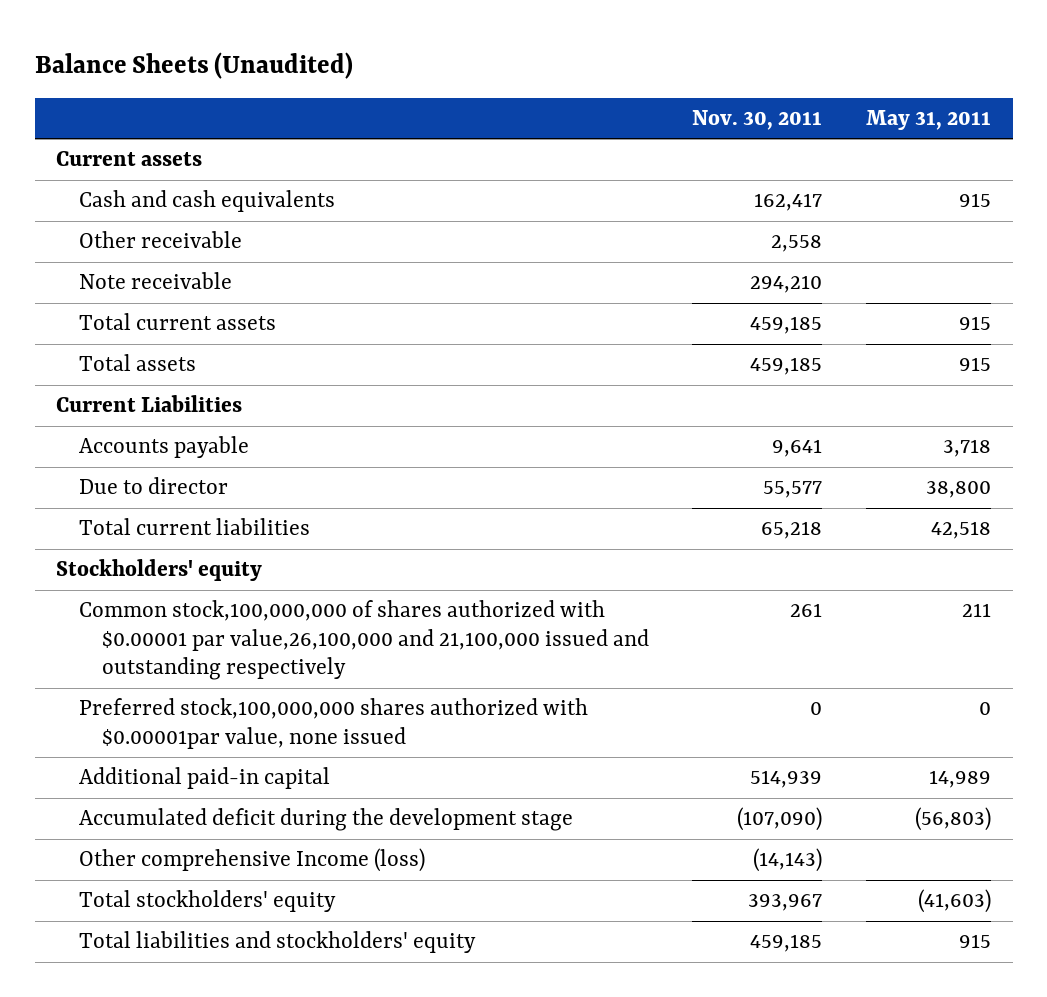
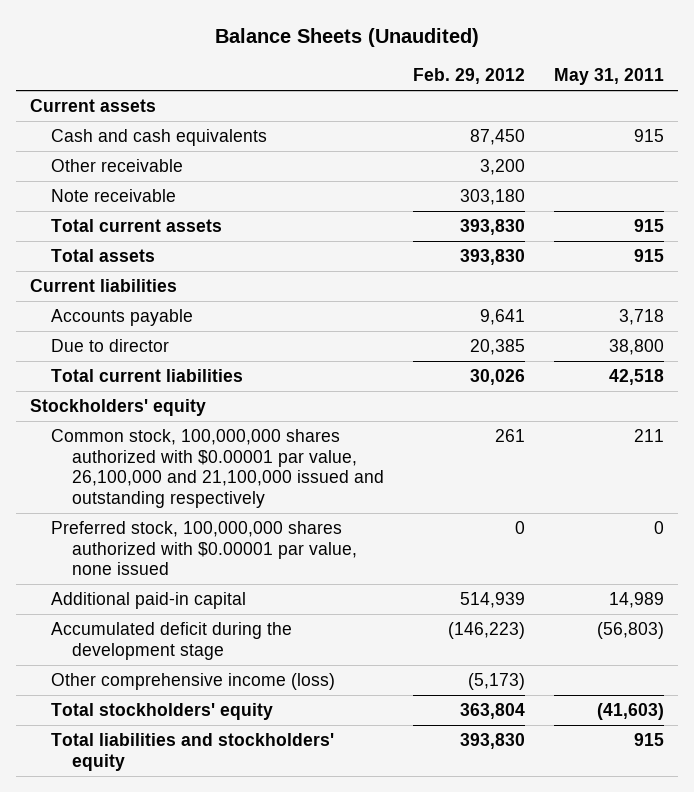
[692,110,823,131] Nov. 30, 2011 -> none
none -> [412,68,525,85] Feb. 29, 2012
[56,395,243,413] Current Liabilities -> [30,279,178,293] Current liabilities
[79,600,649,681] Common stock,100,000,000 of shares authorized with $0.00001 par value,26,100,000 and 21,100,000 issued and outstanding respectively -> [51,429,384,508] Common stock, 100,000,000 shares authorized with $0.00001 par value, 26,100,000 and 21,100,000 issued and outstanding respectively
[79,698,589,749] Preferred stock,100,000,000 shares authorized with $0.00001par value, none issued -> [51,521,357,576] Preferred stock, 100,000,000 shares authorized with $0.00001 par value, none issued
[79,848,426,873] Other comprehensive Income (loss) -> [51,673,336,691] Other comprehensive income (loss)

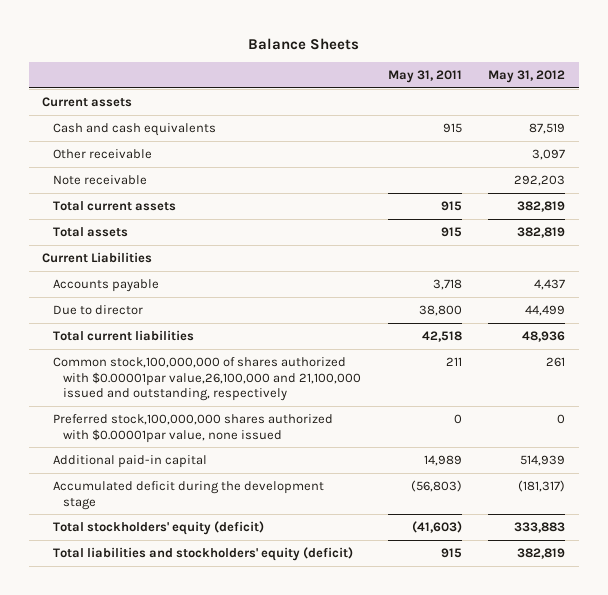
[215,27,480,47] Balance Sheets (Unaudited) -> [247,38,359,51] Balance Sheets
[412,68,525,85] Feb. 29, 2012 -> none
none -> [488,70,566,84] May 31, 2012
[30,279,178,293] Current liabilities -> [42,251,153,263] Current Liabilities
[30,399,207,417] Stockholders' equity -> none
[51,429,384,508] Common stock, 100,000,000 shares authorized with $0.00001 par value, 26,100,000 and 21,100,000 issued and outstanding respectively -> [52,356,362,402] Common stock,100,000,000 of shares authorized with $0.00001par value,26,100,000 and 21,100,000 issued and outstanding, respectively
[51,521,357,576] Preferred stock, 100,000,000 shares authorized with $0.00001 par value, none issued -> [52,413,333,443] Preferred stock,100,000,000 shares authorized with $0.00001par value, none issued
[51,673,336,691] Other comprehensive income (loss) -> none
[51,703,274,721] Total stockholders' equity -> [52,520,264,535] Total stockholders' equity (deficit)
[51,733,335,771] Total liabilities and stockholders' equity -> [52,546,353,561] Total liabilities and stockholders' equity (deficit)

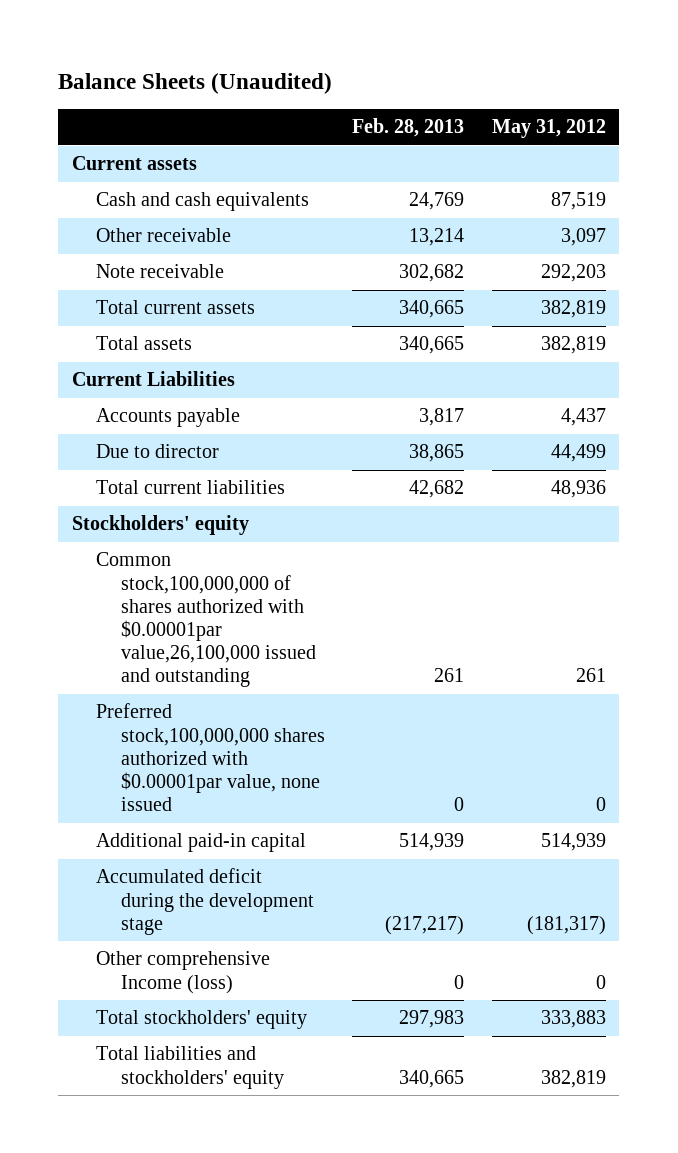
[247,38,359,51] Balance Sheets -> [58,73,333,95] Balance Sheets (Unaudited)
[387,70,462,84] May 31, 2011 -> none
none -> [352,118,465,138] Feb. 28, 2013
none -> [72,515,250,536] Stockholders' equity
[52,356,362,402] Common stock,100,000,000 of shares authorized with $0.00001par value,26,100,000 and 21,100,000 issued and outstanding, respectively -> [96,552,316,688] Common stock,100,000,000 of shares authorized with $0.00001par value,26,100,000 issued and outstanding
none -> [96,951,271,994] Other comprehensive Income (loss)
[52,520,264,535] Total stockholders' equity (deficit) -> [96,1010,308,1030] Total stockholders' equity
[52,546,353,561] Total liabilities and stockholders' equity (deficit) -> [96,1046,284,1089] Total liabilities and stockholders' equity

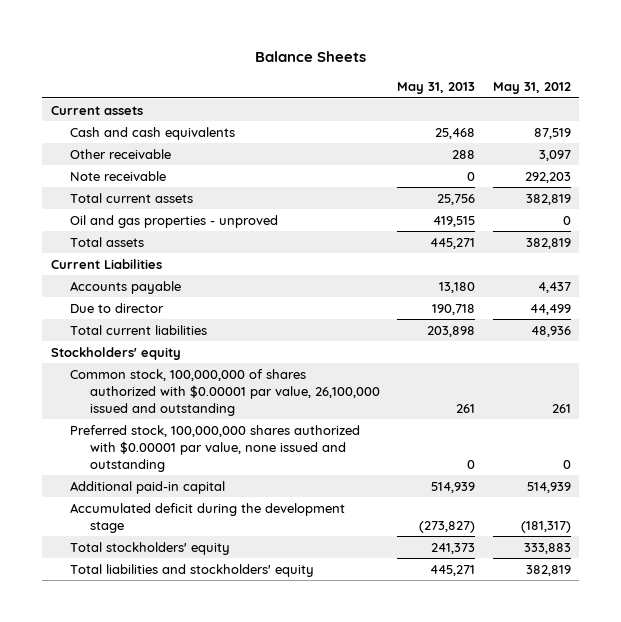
[58,73,333,95] Balance Sheets (Unaudited) -> [254,51,366,63] Balance Sheets
[352,118,465,138] Feb. 28, 2013 -> none
none -> [397,82,476,95] May 31, 2013
none -> [70,214,279,228] Oil and gas properties - unproved
[96,552,316,688] Common stock,100,000,000 of shares authorized with $0.00001par value,26,100,000 issued and outstanding -> [70,368,380,416] Common stock, 100,000,000 of shares authorized with $0.00001 par value, 26,100,000 issued and outstanding
[96,703,325,812] Preferred stock,100,000,000 shares authorized with $0.00001par value, none issued -> [70,424,361,472] Preferred stock, 100,000,000 shares authorized with $0.00001 par value, none issued and outstanding
[96,951,271,994] Other comprehensive Income (loss) -> none

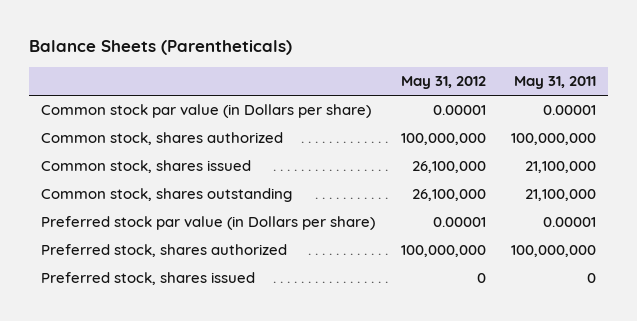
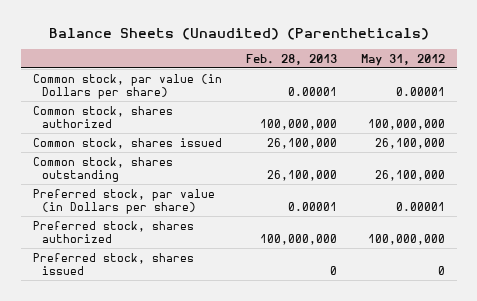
[28,40,292,56] Balance Sheets (Parentheticals) -> [48,27,429,40] Balance Sheets (Unaudited) (Parentheticals)
[513,76,596,90] May 31, 2011 -> none
none -> [245,53,337,65] Feb. 28, 2013
[41,104,372,119] Common stock par value (in Dollars per share) -> [32,73,222,99] Common stock, par value (in Dollars per share)
[41,216,376,231] Preferred stock par value (in Dollars per share) -> [32,188,215,214] Preferred stock, par value (in Dollars per share)

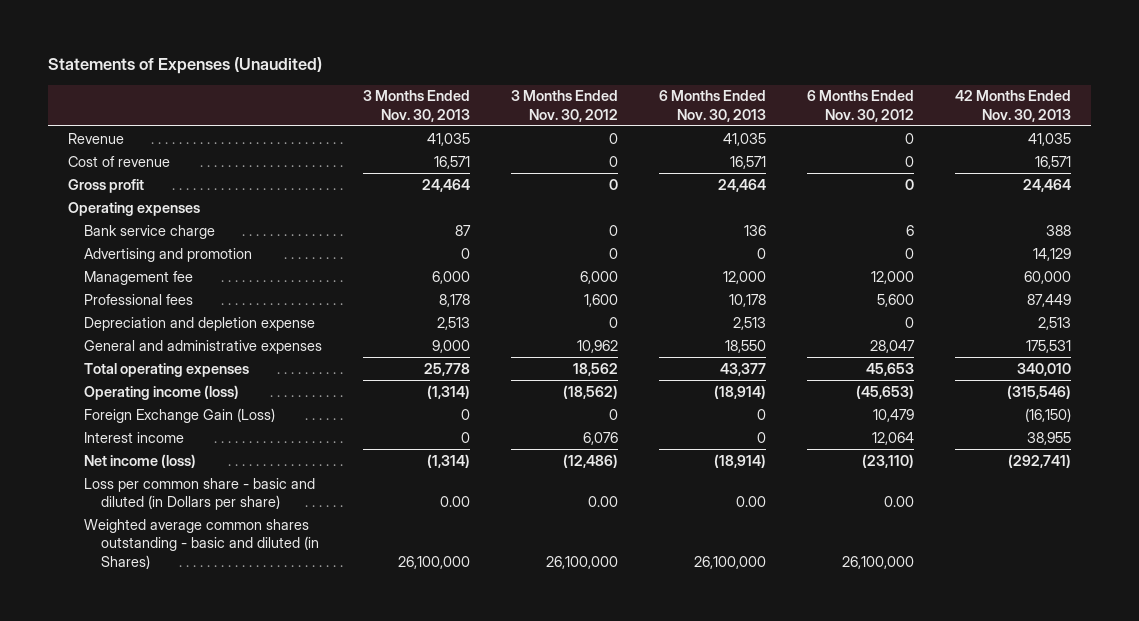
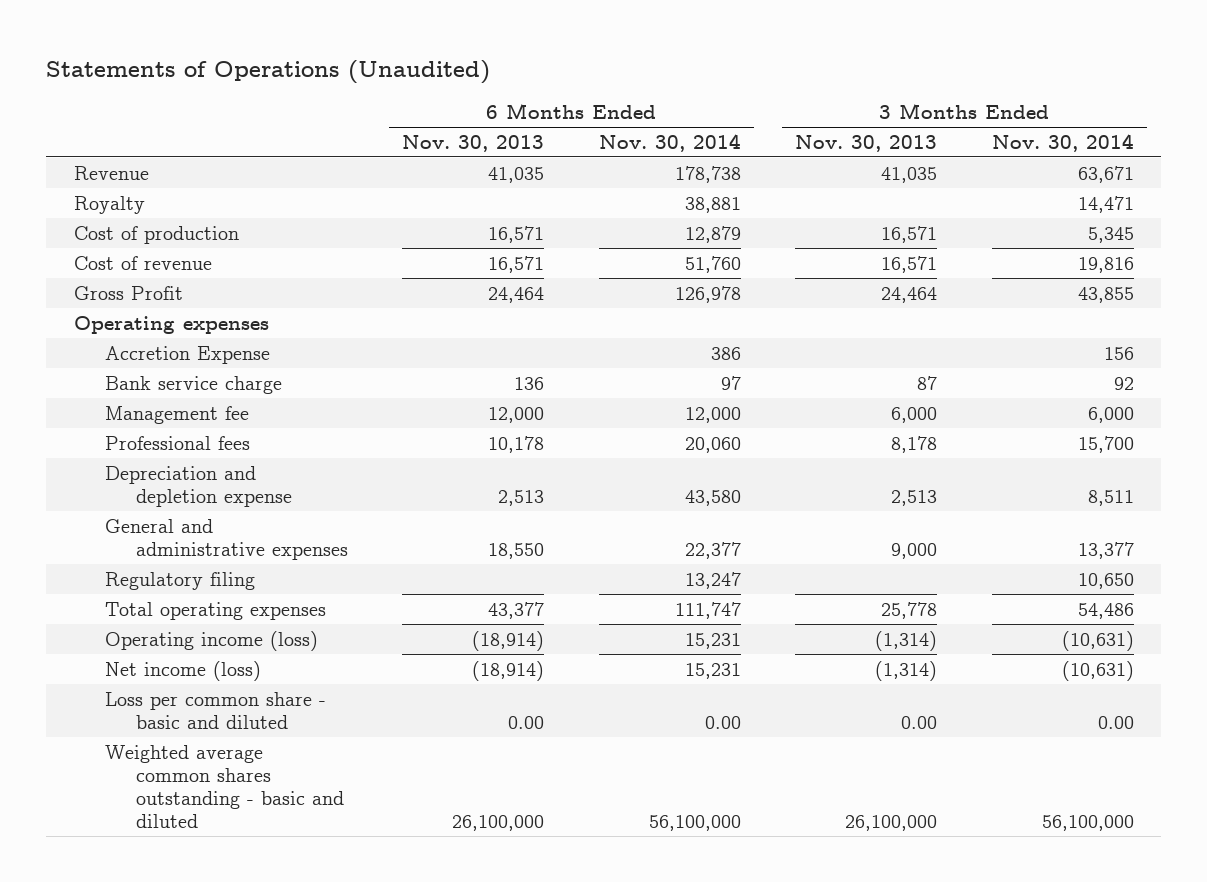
[47,57,322,75] Statements of Expenses (Unaudited) -> [46,60,491,85] Statements of Operations (Unaudited)
[511,90,619,122] 3 Months Ended Nov. 30, 2012 -> none
[806,90,914,122] 6 Months Ended Nov. 30, 2012 -> none
[954,90,1071,122] 42 Months Ended Nov. 30, 2013 -> none
none -> [598,133,741,152] Nov. 30, 2014
none -> [991,133,1134,152] Nov. 30, 2014
none -> [73,195,145,214] Royalty
none -> [73,225,239,244] Cost of production
[68,178,145,193] Gross profit -> [73,285,183,300] Gross Profit
none -> [104,345,270,364] Accretion Expense
[84,247,253,262] Advertising and promotion -> none
none -> [104,571,255,590] Regulatory filing
[84,407,276,423] Foreign Exchange Gain (Loss) -> none
[84,431,185,443] Interest income -> none
[84,477,316,511] Loss per common share - basic and diluted (in Dollars per share) -> [104,691,326,729] Loss per common share - basic and diluted
[84,518,319,569] Weighted average common shares outstanding - basic and diluted (in Shares) -> [104,744,344,829] Weighted average common shares outstanding - basic and diluted

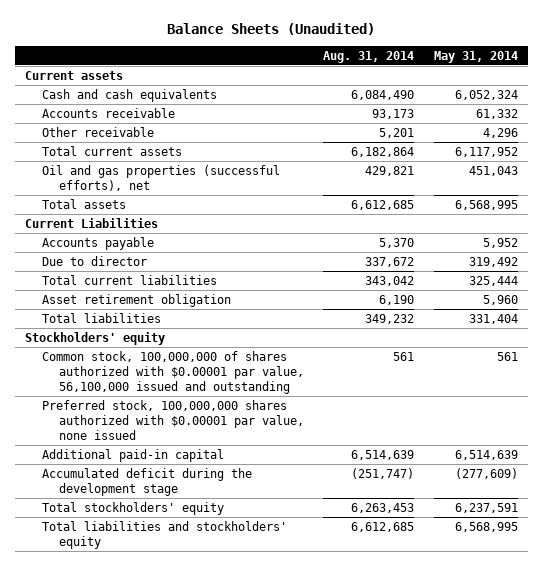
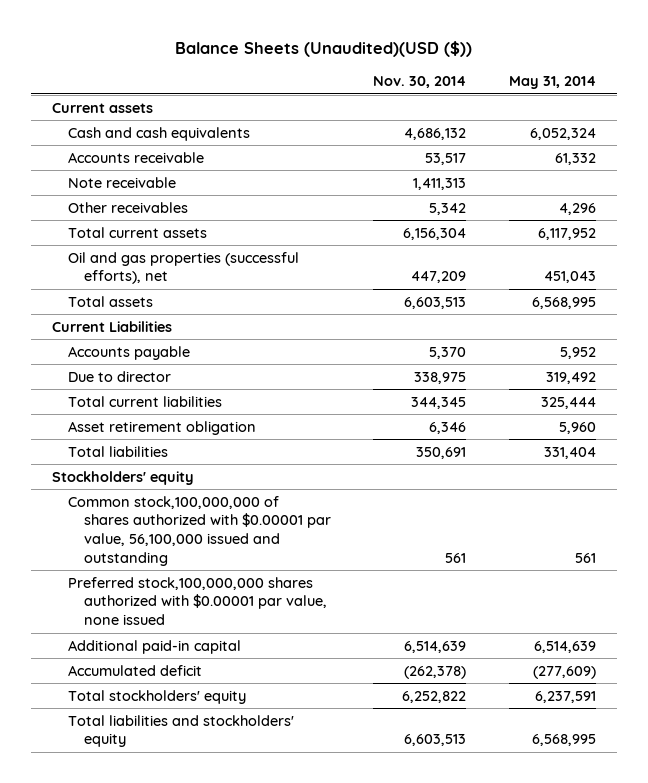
[167,22,376,35] Balance Sheets (Unaudited) -> [175,40,473,57] Balance Sheets (Unaudited)(USD ($))
[323,50,415,63] Aug. 31, 2014 -> none
none -> [373,76,467,89] Nov. 30, 2014
none -> [68,176,177,188] Note receivable
[41,126,154,137] Other receivable -> [68,201,189,213] Other receivables
[41,350,304,395] Common stock, 100,000,000 of shares authorized with $0.00001 par value, 56,100,000 issued and outstanding -> [68,495,331,566] Common stock,100,000,000 of shares authorized with $0.00001 par value, 56,100,000 issued and outstanding
[41,399,304,441] Preferred stock, 100,000,000 shares authorized with $0.00001 par value, none issued -> [68,576,327,626] Preferred stock,100,000,000 shares authorized with $0.00001 par value, none issued
[41,467,252,496] Accumulated deficit during the development stage -> [68,664,203,676] Accumulated deficit

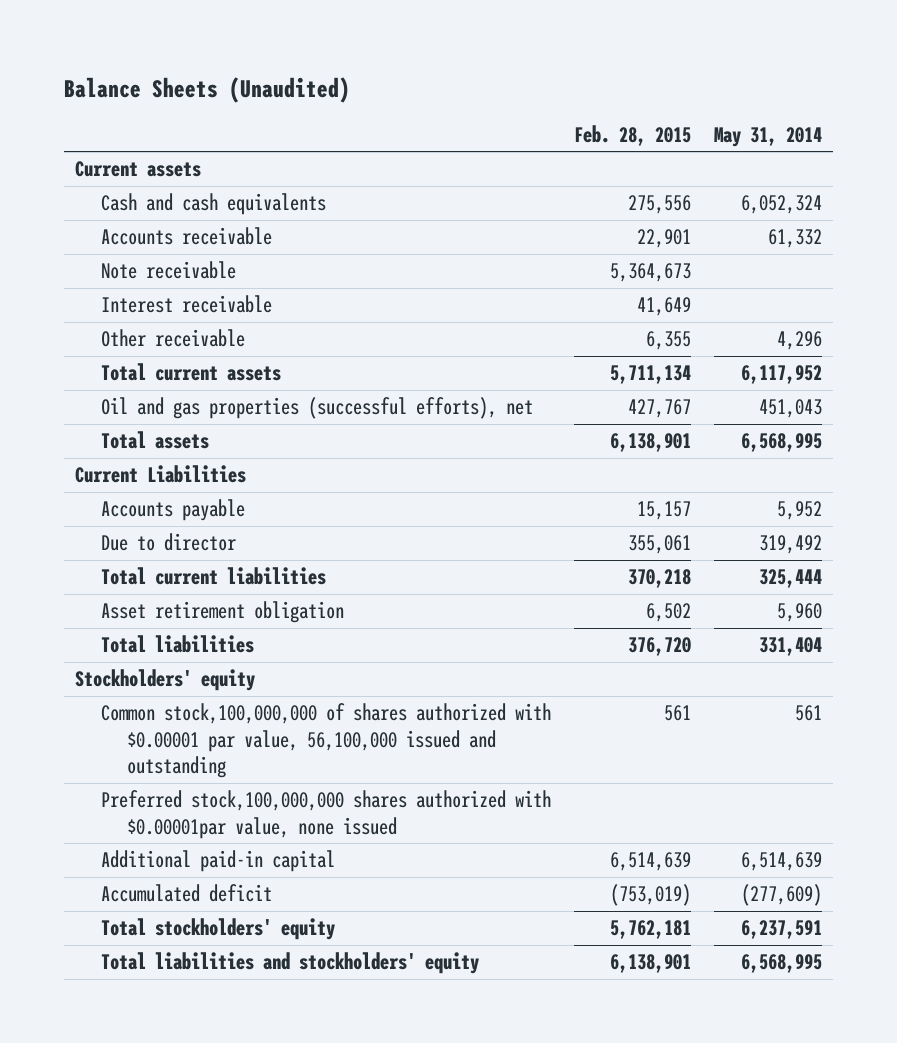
[175,40,473,57] Balance Sheets (Unaudited)(USD ($)) -> [63,76,350,103] Balance Sheets (Unaudited)
[373,76,467,89] Nov. 30, 2014 -> none
none -> [574,124,692,146] Feb. 28, 2015
none -> [101,295,273,314] Interest receivable
[68,201,189,213] Other receivables -> [101,329,246,348] Other receivable
[68,576,327,626] Preferred stock,100,000,000 shares authorized with $0.00001 par value, none issued -> [101,790,552,839] Preferred stock,100,000,000 shares authorized with $0.00001par value, none issued

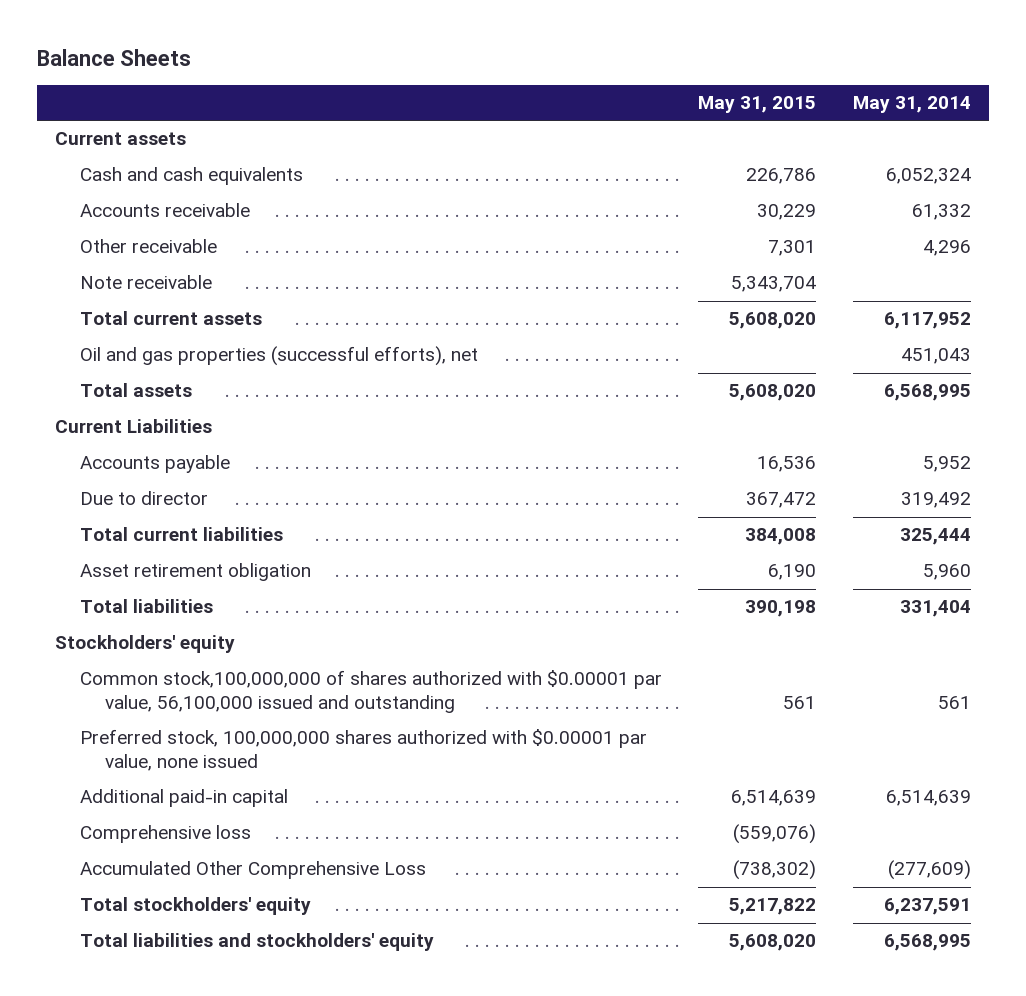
[63,76,350,103] Balance Sheets (Unaudited) -> [36,48,191,66] Balance Sheets
[574,124,692,146] Feb. 28, 2015 -> none
none -> [698,96,817,114] May 31, 2015
[101,295,273,314] Interest receivable -> none
[101,261,237,280] Note receivable -> [79,275,212,290] Note receivable
[101,790,552,839] Preferred stock,100,000,000 shares authorized with $0.00001par value, none issued -> [79,729,647,772] Preferred stock, 100,000,000 shares authorized with $0.00001 par value, none issued
none -> [79,825,251,844] Comprehensive loss
[101,884,273,903] Accumulated deficit -> [79,861,426,880] Accumulated Other Comprehensive Loss

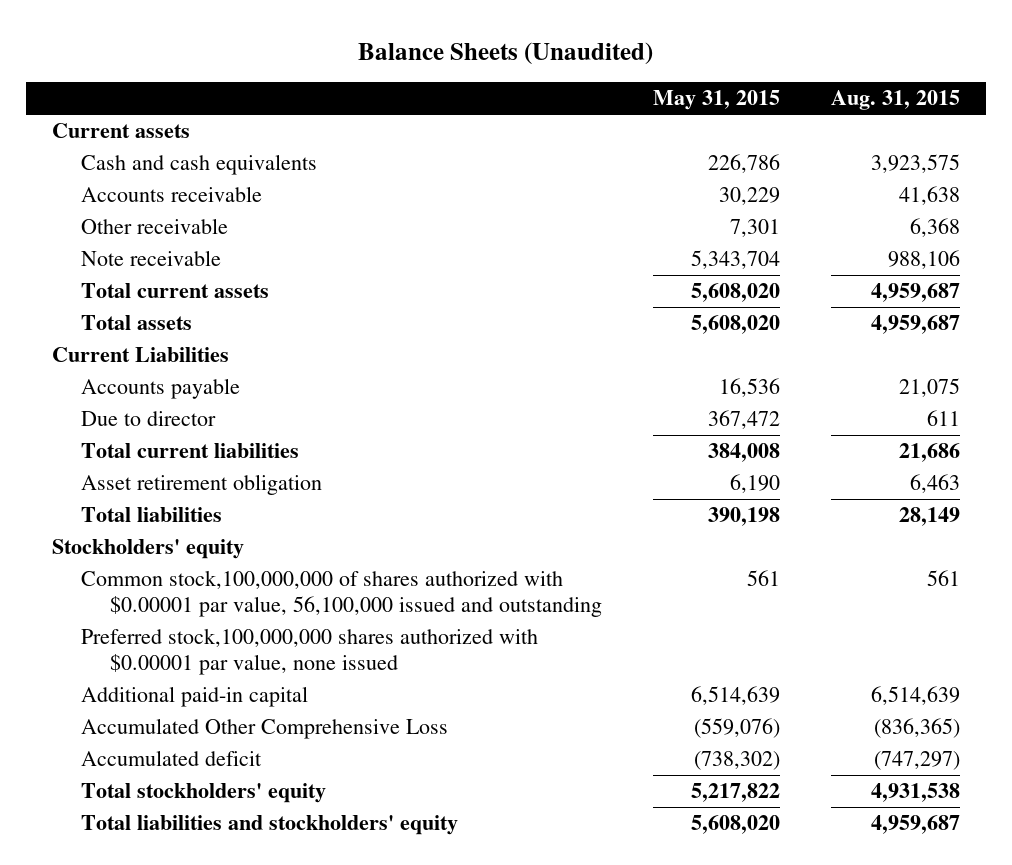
[36,48,191,66] Balance Sheets -> [358,42,654,66] Balance Sheets (Unaudited)
[852,96,971,114] May 31, 2014 -> none
none -> [831,90,961,111] Aug. 31, 2015
[79,346,478,367] Oil and gas properties (successful efforts), net -> none
[79,729,647,772] Preferred stock, 100,000,000 shares authorized with $0.00001 par value, none issued -> [81,628,539,675] Preferred stock,100,000,000 shares authorized with $0.00001 par value, none issued
[79,825,251,844] Comprehensive loss -> [81,718,449,740] Accumulated Other Comprehensive Loss
[79,861,426,880] Accumulated Other Comprehensive Loss -> [81,750,263,767] Accumulated deficit

